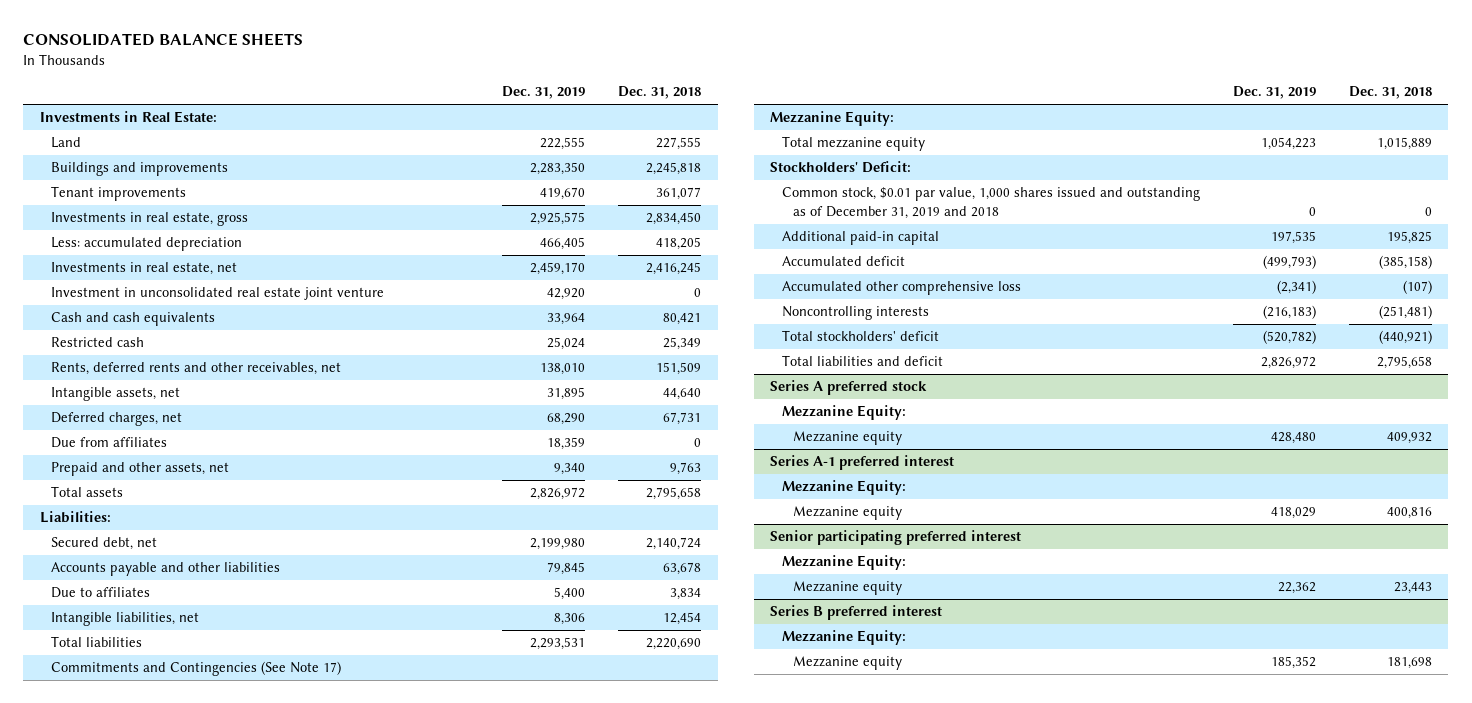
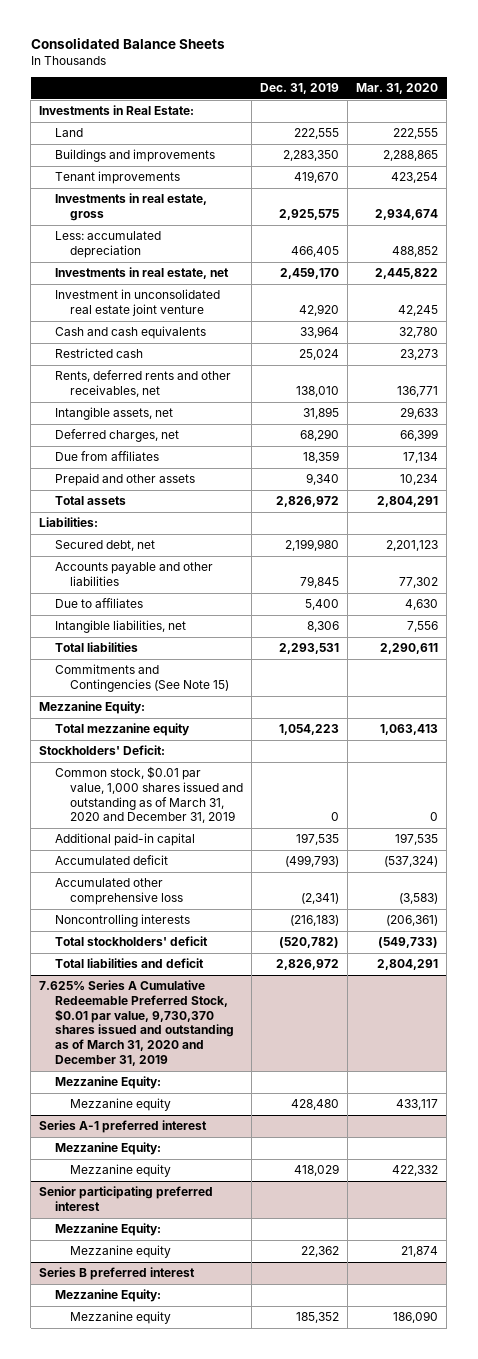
[23,33,304,47] CONSOLIDATED BALANCE SHEETS -> [30,38,225,50] Consolidated Balance Sheets
[618,86,702,100] Dec. 31, 2018 -> none
none -> [356,83,439,95] Mar. 31, 2020
[50,462,229,477] Prepaid and other assets, net -> [54,473,195,487] Prepaid and other assets
[50,661,341,677] Commitments and Contingencies (See Note 17) -> [54,664,230,692] Commitments and Contingencies (See Note 15)
[781,187,1200,219] Common stock, $0.01 par value, 1,000 shares issued and outstanding as of December 31, 2019 and 2018 -> [54,766,244,824] Common stock, $0.01 par value, 1,000 shares issued and outstanding as of March 31, 2020 and December 31, 2019
[770,380,928,396] Series A preferred stock -> [39,980,234,1067] 7.625% Series A Cumulative Redeemable Preferred Stock, $0.01 par value, 9,730,370 shares issued and outstanding as of March 31, 2020 and December 31, 2019

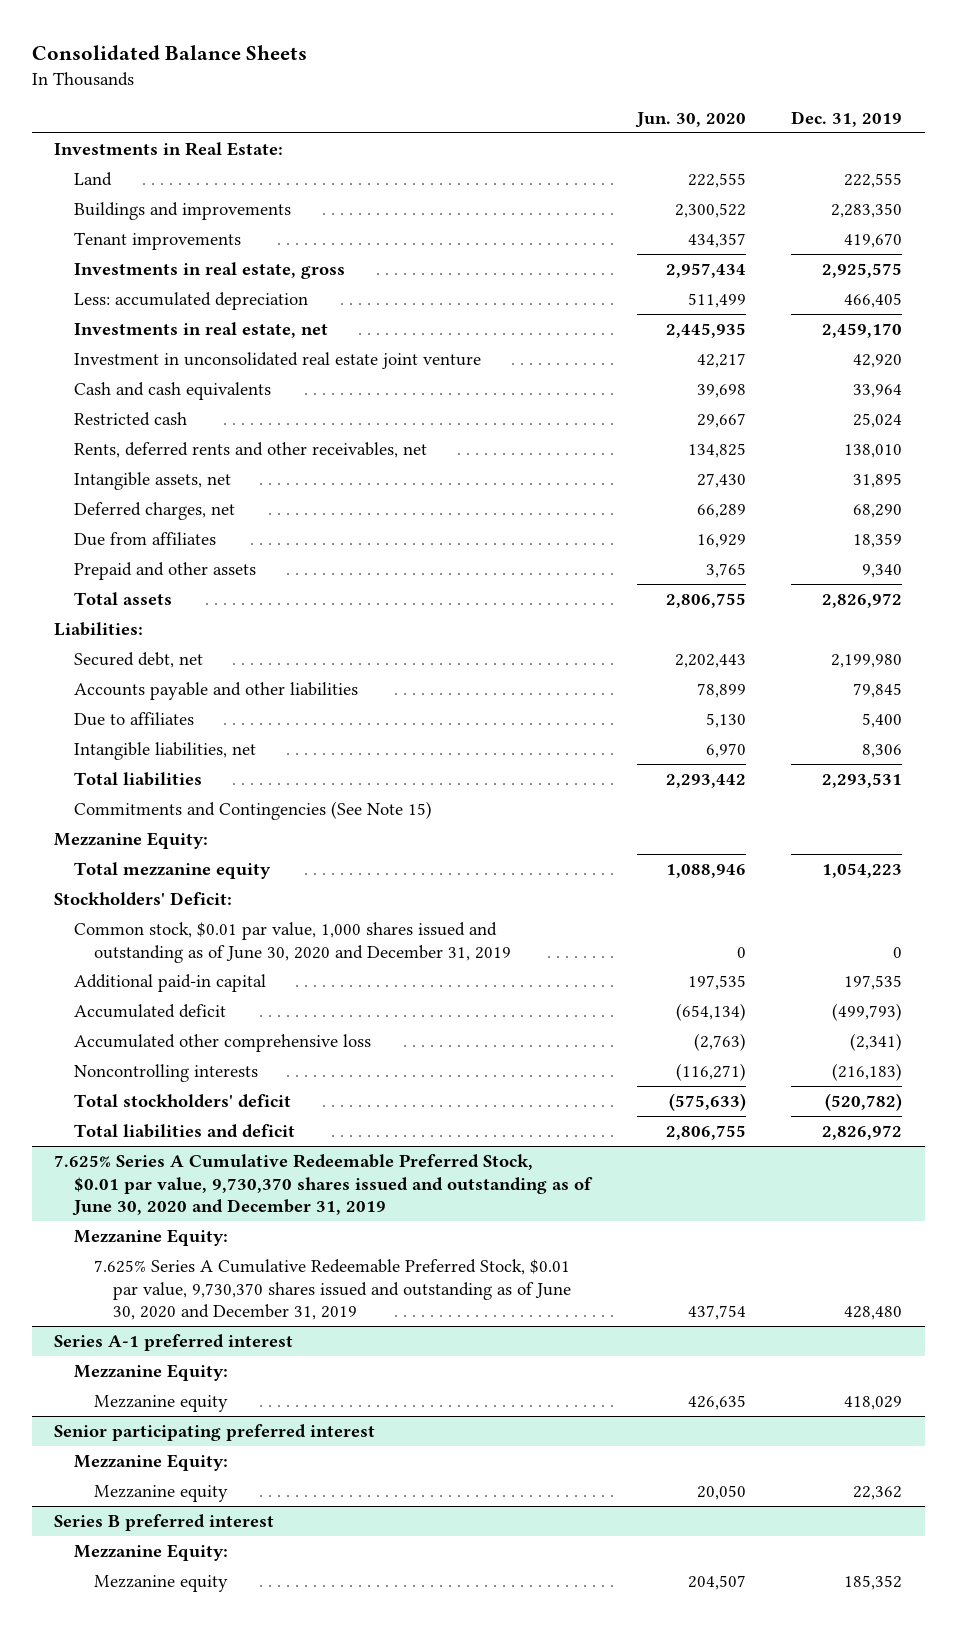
[356,83,439,95] Mar. 31, 2020 -> none
none -> [634,111,746,128] Jun. 30, 2020
[54,766,244,824] Common stock, $0.01 par value, 1,000 shares issued and outstanding as of March 31, 2020 and December 31, 2019 -> [74,921,511,963] Common stock, $0.01 par value, 1,000 shares issued and outstanding as of June 30, 2020 and December 31, 2019
[39,980,234,1067] 7.625% Series A Cumulative Redeemable Preferred Stock, $0.01 par value, 9,730,370 shares issued and outstanding as of March 31, 2020 and December 31, 2019 -> [54,1153,594,1217] 7.625% Series A Cumulative Redeemable Preferred Stock, $0.01 par value, 9,730,370 shares issued and outstanding as of June 30, 2020 and December 31, 2019
[70,1098,172,1112] Mezzanine equity -> [93,1258,572,1321] 7.625% Series A Cumulative Redeemable Preferred Stock, $0.01 par value, 9,730,370 shares issued and outstanding as of June 30, 2020 and December 31, 2019

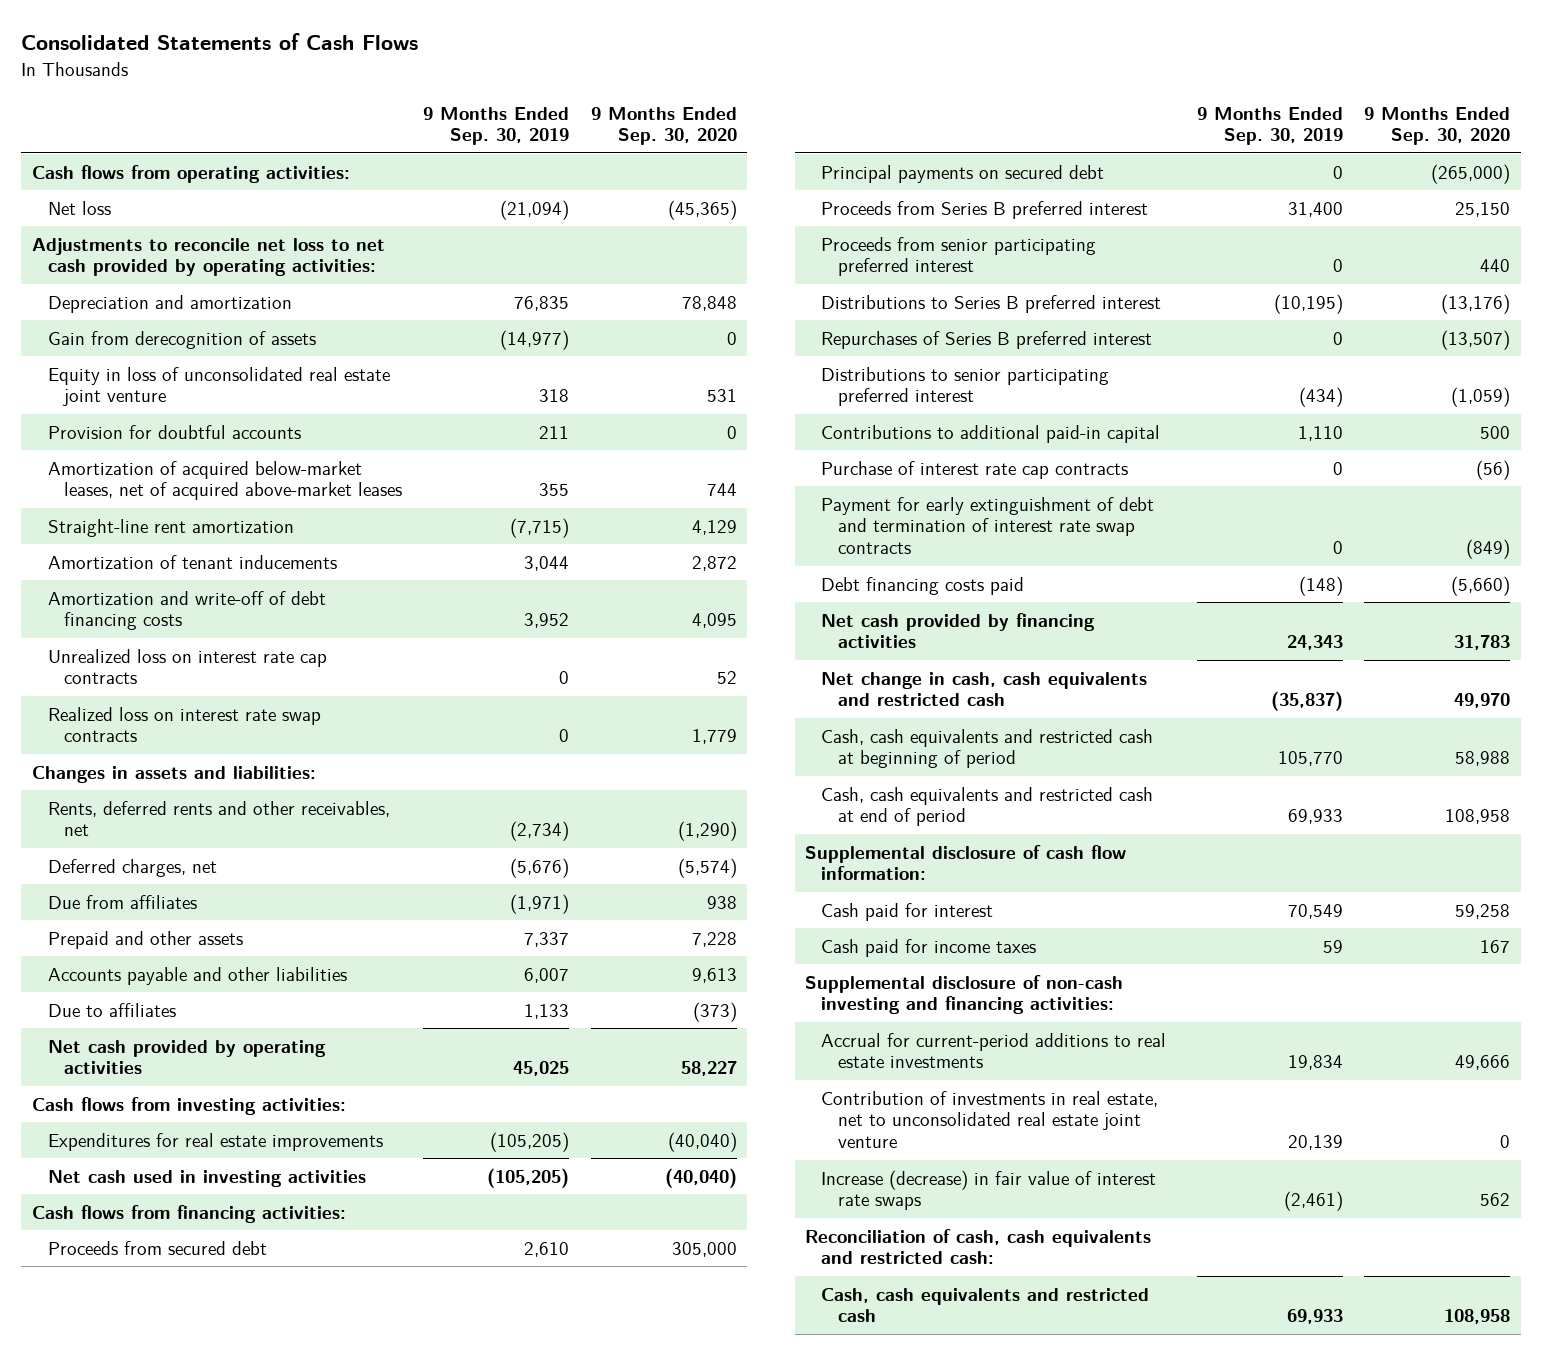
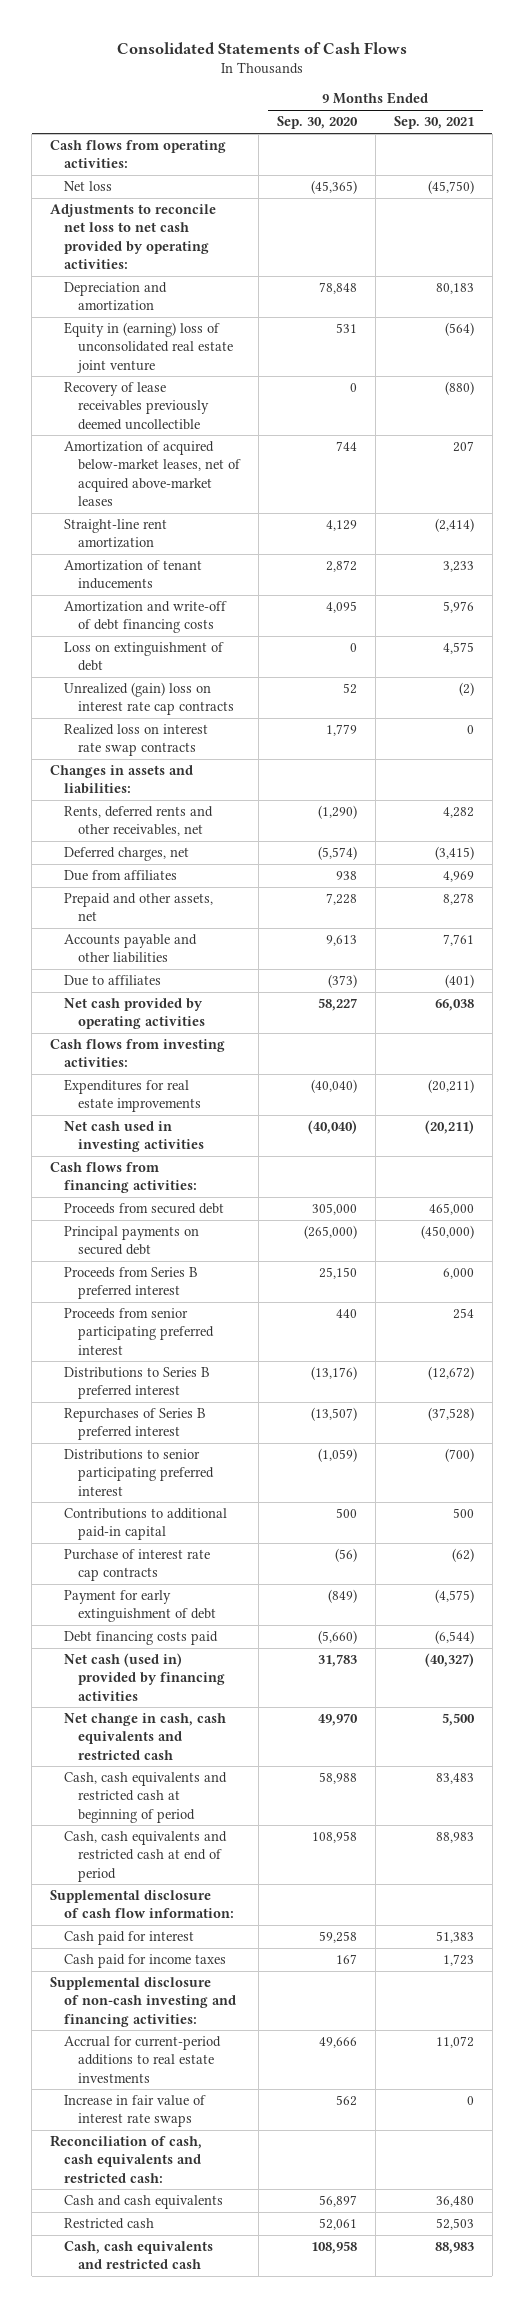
[423,106,570,146] 9 Months Ended Sep. 30, 2019 -> none
none -> [393,116,474,130] Sep. 30, 2021
[47,330,316,349] Gain from derecognition of assets -> none
[47,366,390,407] Equity in loss of unconsolidated real estate joint venture -> [64,322,234,373] Equity in (earning) loss of unconsolidated real estate joint venture
[47,424,301,439] Provision for doubtful accounts -> [64,382,210,430] Recovery of lease receivables previously deemed uncollectible
none -> [64,642,225,672] Loss on extinguishment of debt
[47,648,327,685] Unrealized loss on interest rate cap contracts -> [64,682,235,716] Unrealized (gain) loss on interest rate cap contracts
[47,930,243,949] Prepaid and other assets -> [64,893,214,922] Prepaid and other assets, net
[821,496,1155,555] Payment for early extinguishment of debt and termination of interest rate swap contracts -> [64,1590,217,1623] Payment for early extinguishment of debt
[821,612,1096,649] Net cash provided by financing activities -> [64,1653,226,1701] Net cash (used in) provided by financing activities
[821,1090,1159,1149] Contribution of investments in real estate, net to unconsolidated real estate joint venture -> none
[821,1169,1157,1211] Increase (decrease) in fair value of interest rate swaps -> [64,2095,207,2128] Increase in fair value of interest rate swaps
none -> [64,2195,224,2210] Cash and cash equivalents
none -> [64,2218,155,2230] Restricted cash

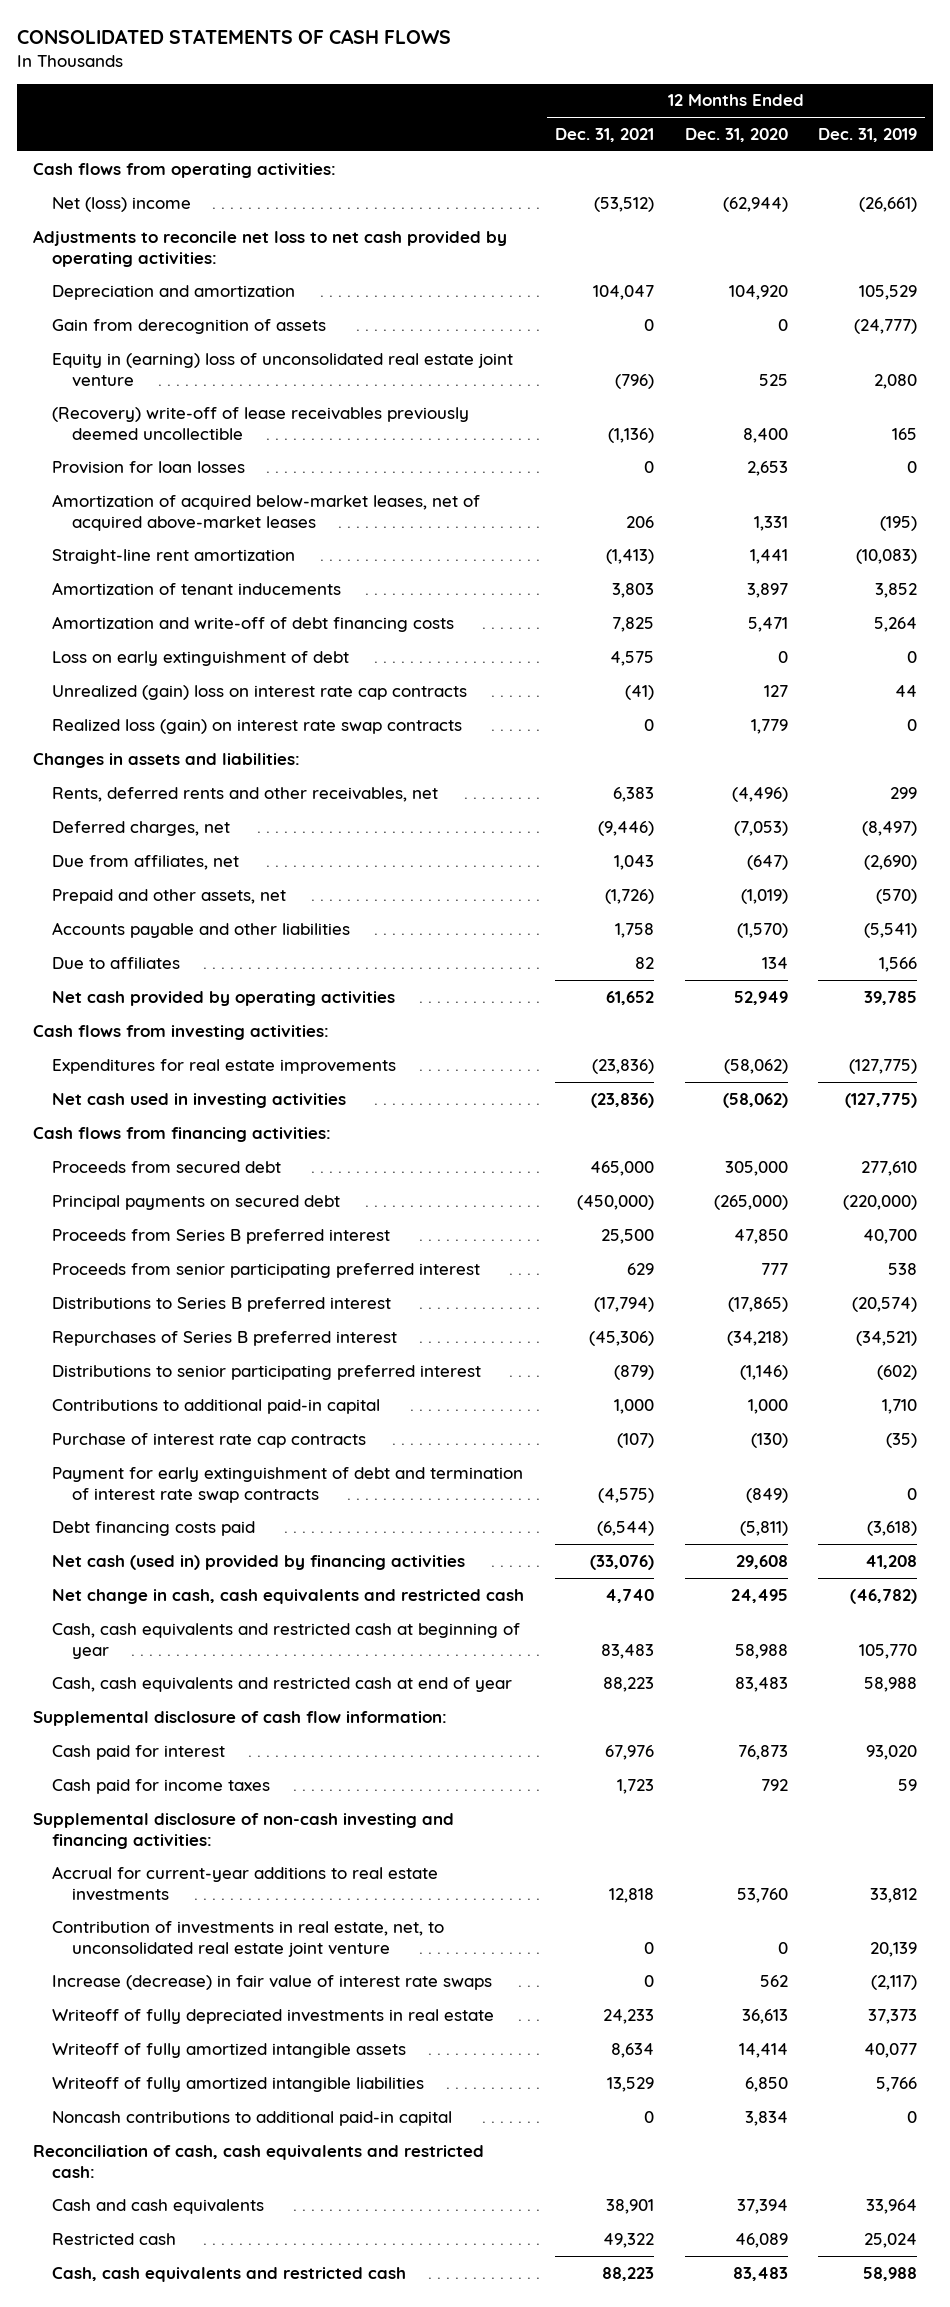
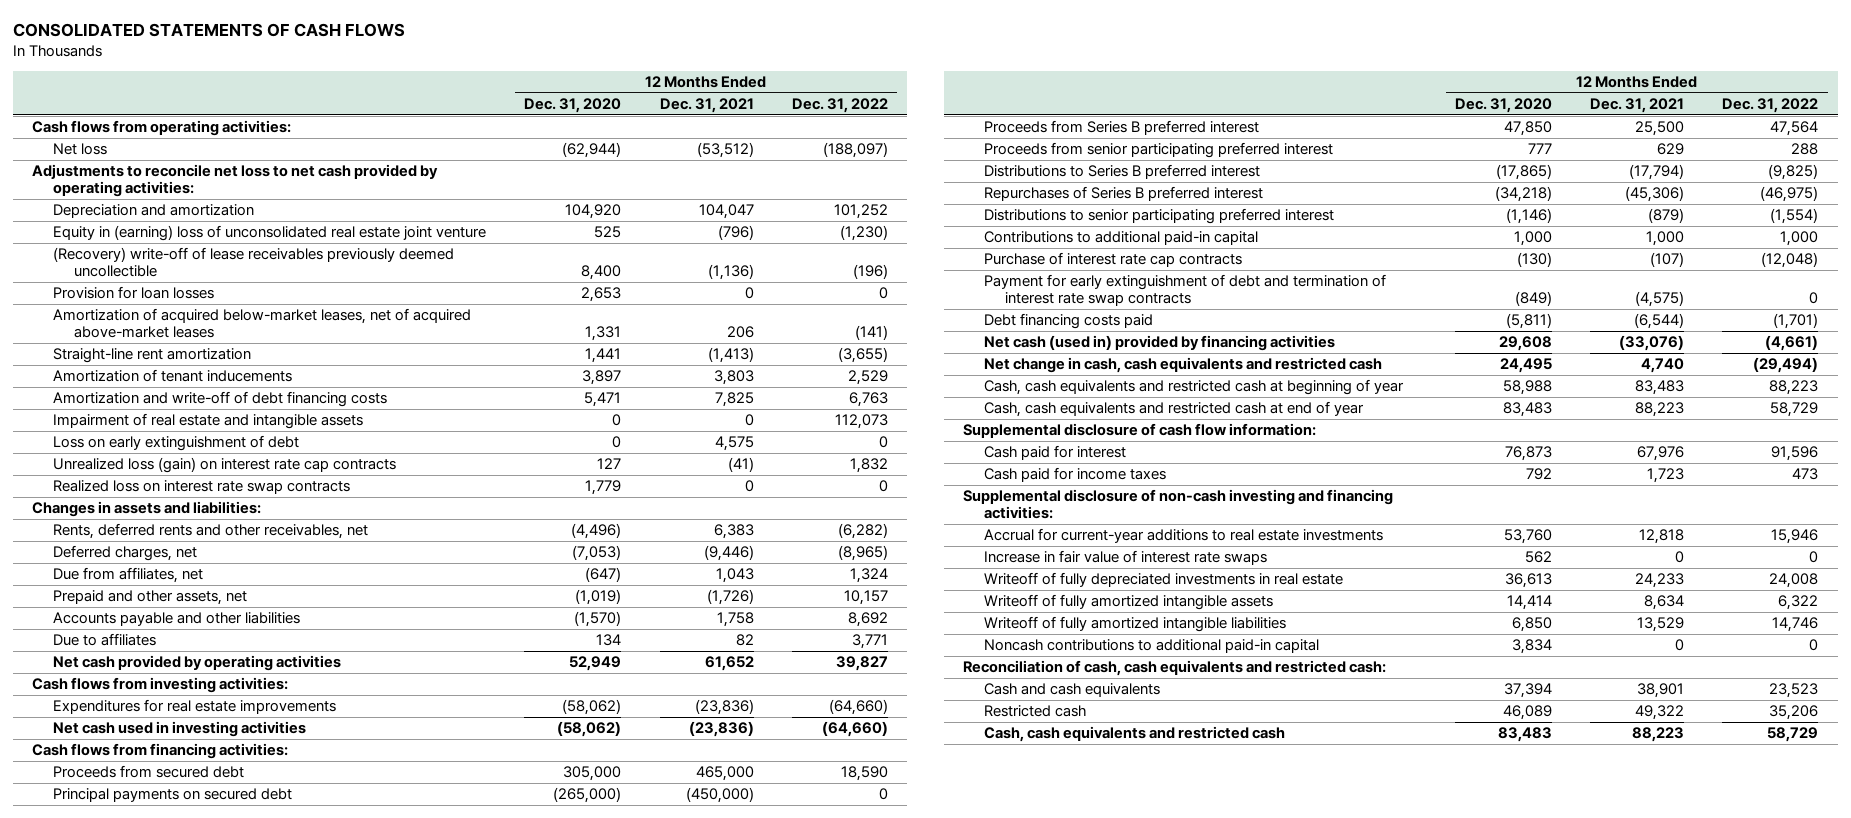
[818,127,918,142] Dec. 31, 2019 -> none
none -> [791,98,888,114] Dec. 31, 2022
[52,196,192,212] Net (loss) income -> [53,143,108,156] Net loss
[52,318,327,334] Gain from derecognition of assets -> none
none -> [53,413,364,430] Impairment of real estate and intangible assets
[52,684,468,700] Unrealized (gain) loss on interest rate cap contracts -> [53,457,397,474] Unrealized loss (gain) on interest rate cap contracts
[52,718,463,734] Realized loss (gain) on interest rate swap contracts -> [53,480,351,495] Realized loss on interest rate swap contracts
[52,1920,445,1957] Contribution of investments in real estate, net, to unconsolidated real estate joint venture -> none
[52,1974,493,1990] Increase (decrease) in fair value of interest rate swaps -> [984,550,1268,566] Increase in fair value of interest rate swaps

